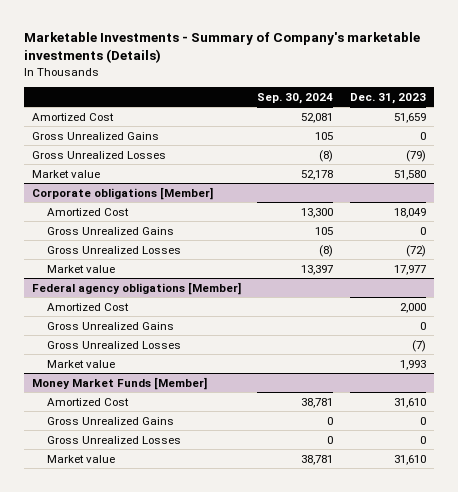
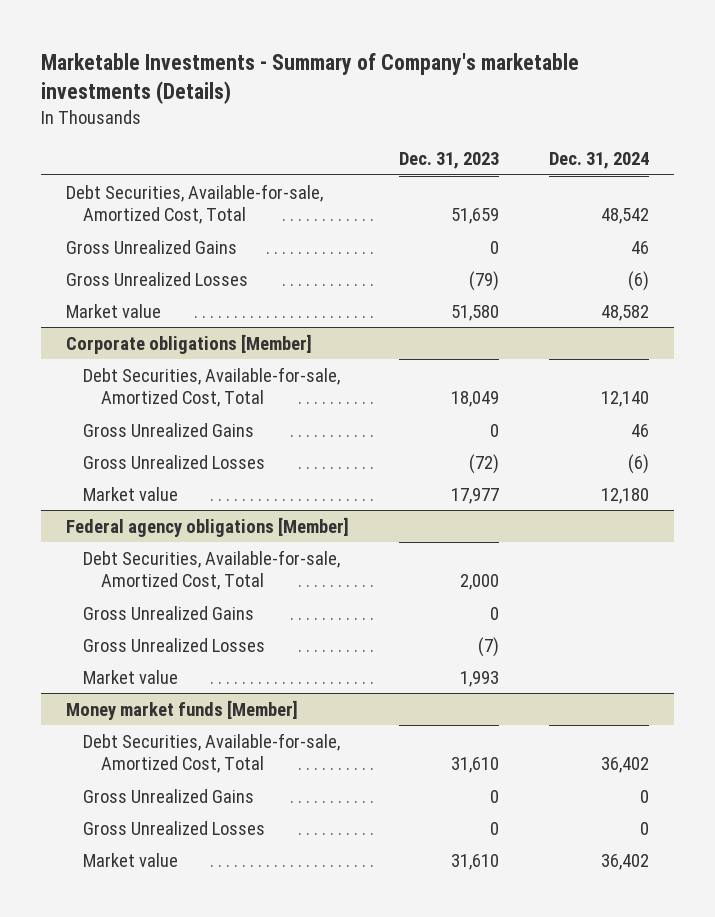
[257,92,334,104] Sep. 30, 2024 -> none
none -> [548,152,649,170] Dec. 31, 2024
[32,112,115,121] Amortized Cost -> [65,183,323,225] Debt Securities, Available-for-sale, Amortized Cost, Total
[46,207,129,216] Amortized Cost -> [83,366,341,408] Debt Securities, Available-for-sale, Amortized Cost, Total
[46,302,129,311] Amortized Cost -> [83,549,341,591] Debt Securities, Available-for-sale, Amortized Cost, Total
[32,376,208,390] Money Market Funds [Member] -> [65,699,298,720] Money market funds [Member]
[46,397,129,406] Amortized Cost -> [83,732,341,774] Debt Securities, Available-for-sale, Amortized Cost, Total

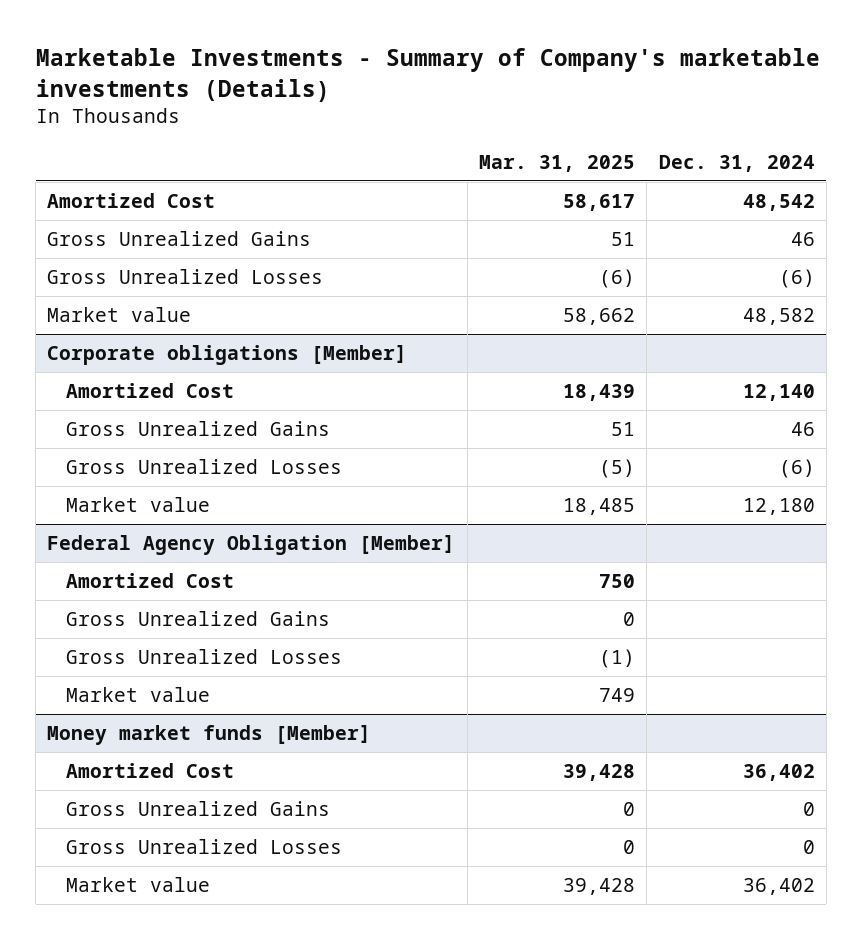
[398,152,499,170] Dec. 31, 2023 -> none
none -> [478,154,635,172] Mar. 31, 2025
[65,183,323,225] Debt Securities, Available-for-sale, Amortized Cost, Total -> [47,192,216,208] Amortized Cost
[83,366,341,408] Debt Securities, Available-for-sale, Amortized Cost, Total -> [65,382,234,398] Amortized Cost
[65,516,349,537] Federal agency obligations [Member] -> [47,534,456,555] Federal Agency Obligation [Member]
[83,549,341,591] Debt Securities, Available-for-sale, Amortized Cost, Total -> [65,572,234,588] Amortized Cost
[83,732,341,774] Debt Securities, Available-for-sale, Amortized Cost, Total -> [65,762,234,778] Amortized Cost

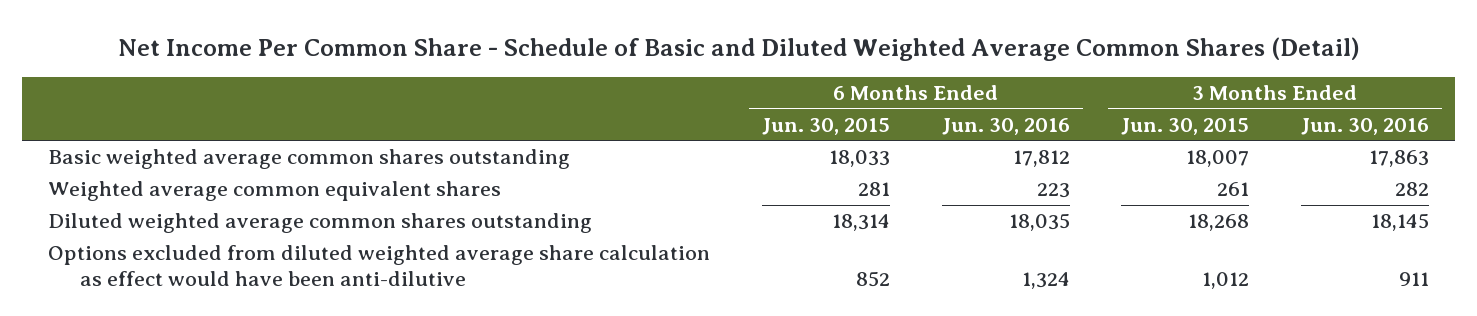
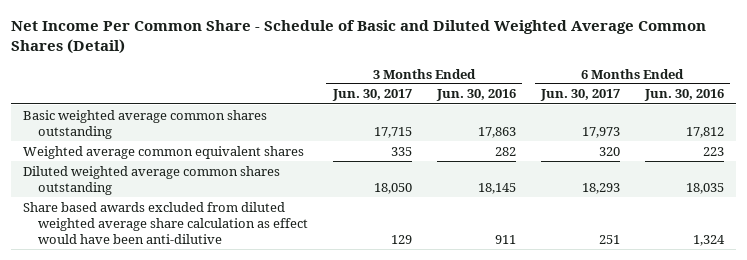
[762,117,891,135] Jun. 30, 2015 -> none
[1121,117,1250,135] Jun. 30, 2015 -> none
none -> [331,89,412,102] Jun. 30, 2017
none -> [539,89,620,102] Jun. 30, 2017
[48,245,711,286] Options excluded from diluted weighted average share calculation as effect would have been anti-dilutive -> [23,201,308,244] Share based awards excluded from diluted weighted average share calculation as effect would have been anti-dilutive

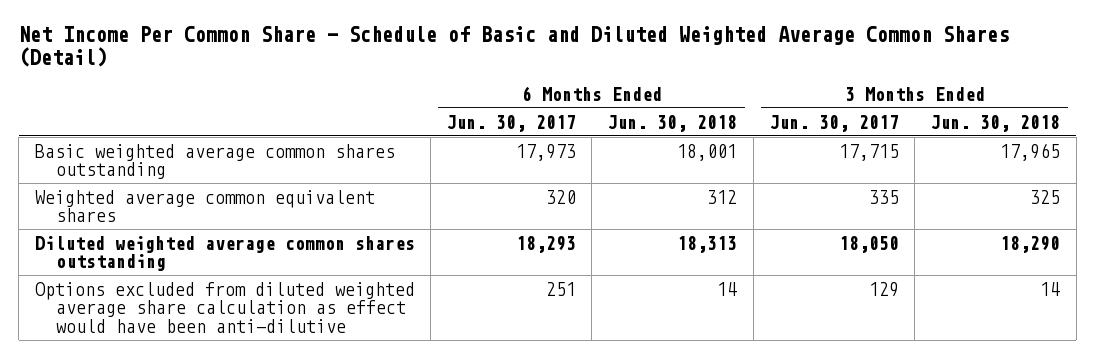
[435,89,516,102] Jun. 30, 2016 -> none
[643,89,724,102] Jun. 30, 2016 -> none
none -> [607,114,738,132] Jun. 30, 2018
none -> [930,114,1061,132] Jun. 30, 2018
[23,201,308,244] Share based awards excluded from diluted weighted average share calculation as effect would have been anti-dilutive -> [34,281,415,333] Options excluded from diluted weighted average share calculation as effect would have been anti-dilutive

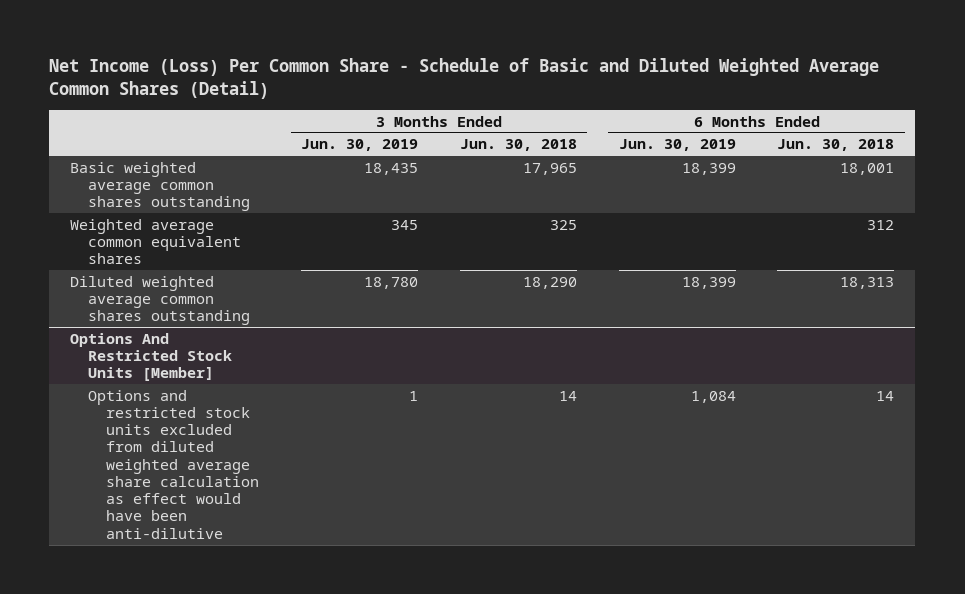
[18,25,1009,67] Net Income Per Common Share - Schedule of Basic and Diluted Weighted Average Common Shares (Detail) -> [49,58,880,100] Net Income (Loss) Per Common Share - Schedule of Basic and Diluted Weighted Average Common Shares (Detail)
[445,114,576,132] Jun. 30, 2017 -> none
[768,114,899,132] Jun. 30, 2017 -> none
none -> [301,139,419,152] Jun. 30, 2019
none -> [618,139,736,152] Jun. 30, 2019
none -> [70,332,233,382] Options And Restricted Stock Units [Member]
[34,281,415,333] Options excluded from diluted weighted average share calculation as effect would have been anti-dilutive -> [88,389,260,539] Options and restricted stock units excluded from diluted weighted average share calculation as effect would have been anti-dilutive

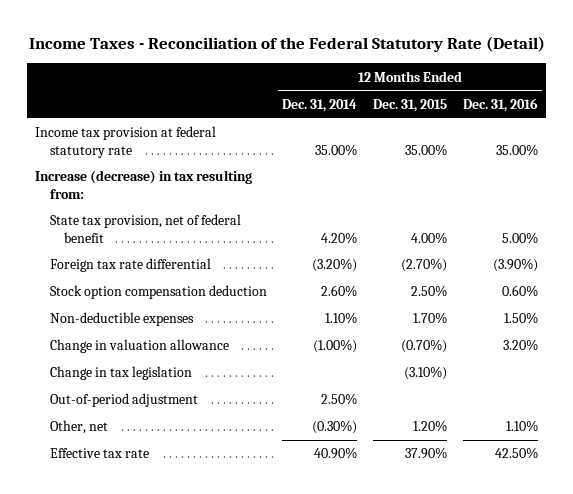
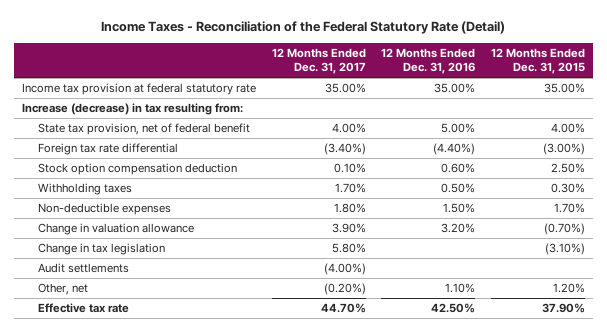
[282,99,358,113] Dec. 31, 2014 -> none
none -> [271,47,366,75] 12 Months Ended Dec. 31, 2017
[401,258,448,273] (2.70%) -> [543,143,586,156] (3.00%)
[493,258,539,273] (3.90%) -> [433,143,476,156] (4.40%)
none -> [38,183,133,196] Withholding taxes
[49,393,198,408] Out-of-period adjustment -> none
none -> [38,263,130,274] Audit settlements

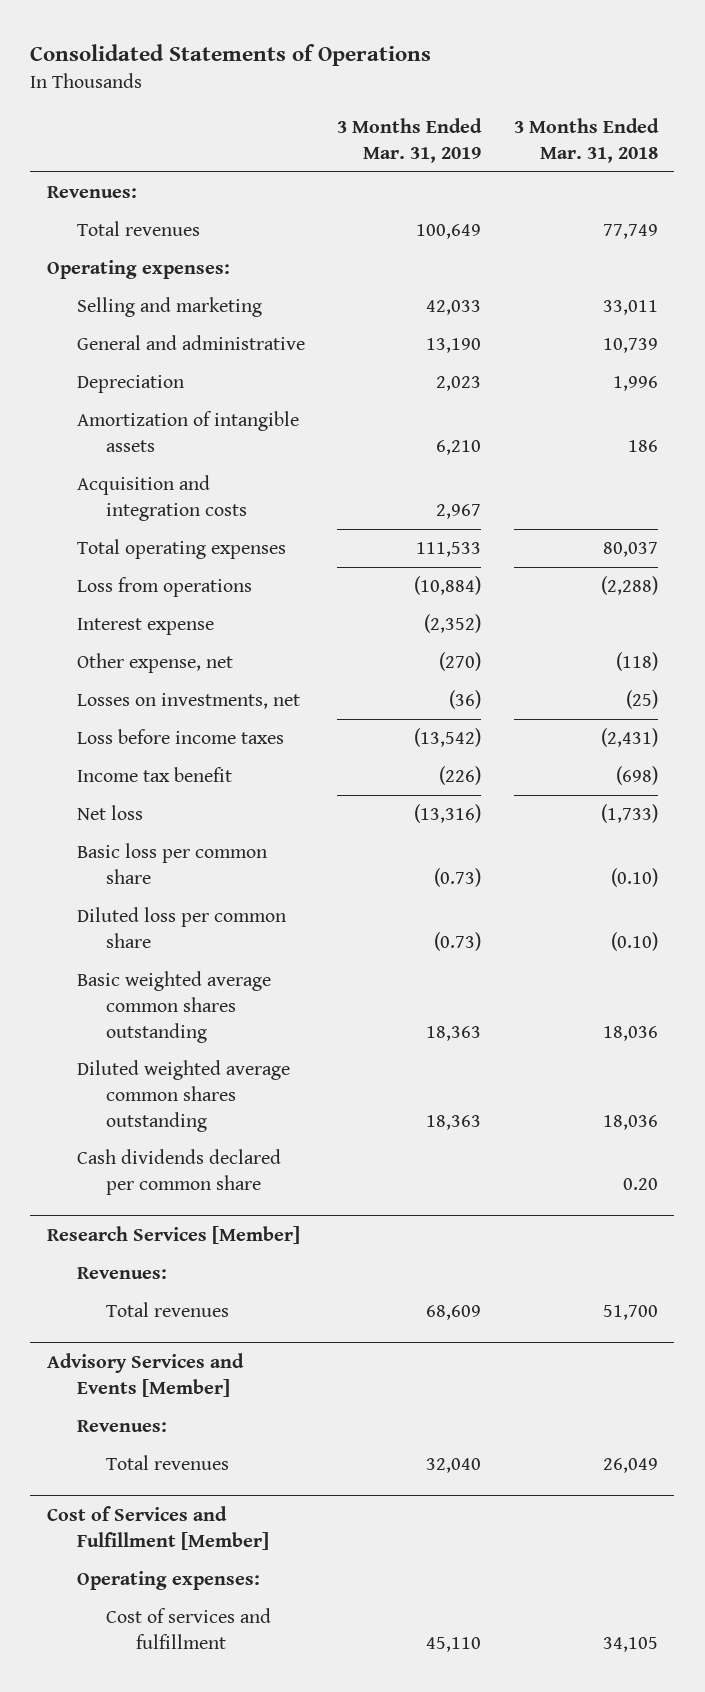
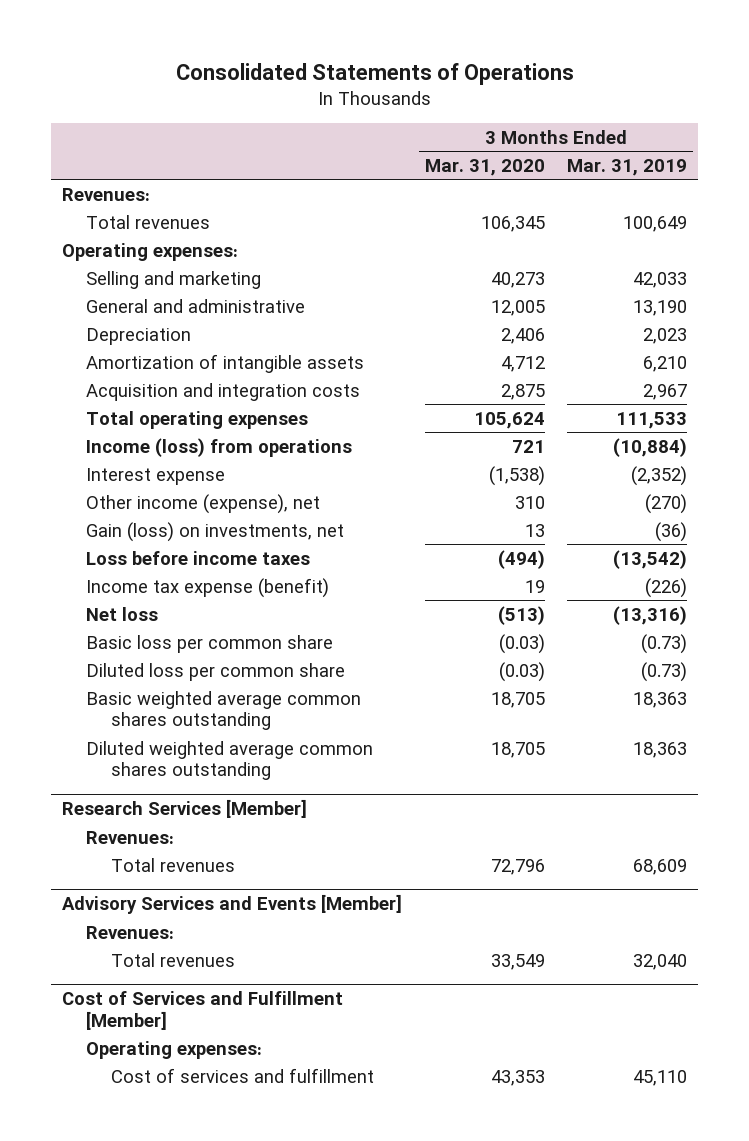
[514,118,660,164] 3 Months Ended Mar. 31, 2018 -> none
none -> [424,158,545,176] Mar. 31, 2020
[76,577,252,598] Loss from operations -> [86,437,353,457] Income (loss) from operations
[76,653,233,674] Other expense, net -> [86,493,321,514] Other income (expense), net
[76,693,300,710] Losses on investments, net -> [86,521,345,542] Gain (loss) on investments, net
[76,767,232,783] Income tax benefit -> [86,577,330,598] Income tax expense (benefit)
[76,1149,281,1195] Cash dividends declared per common share -> none

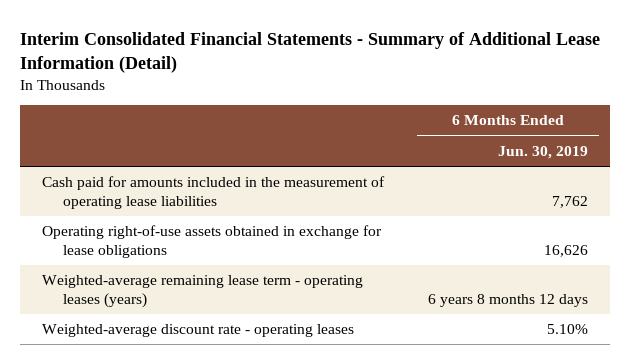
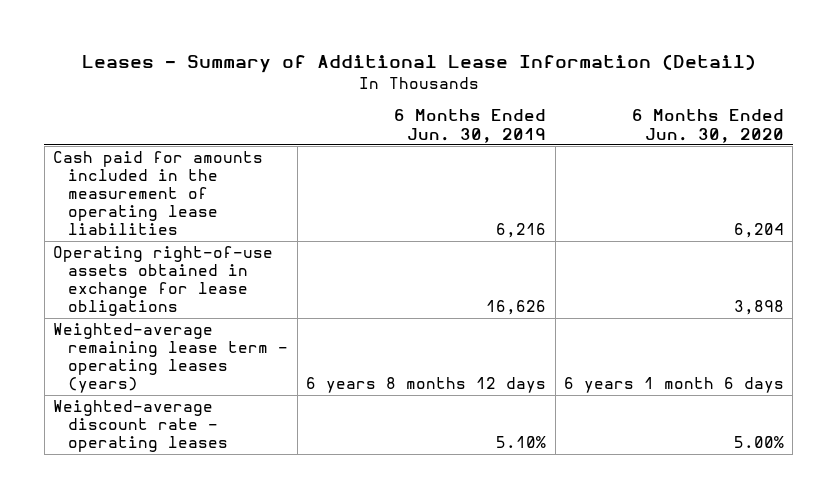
[20,31,601,73] Interim Consolidated Financial Statements - Summary of Additional Lease Information (Detail) -> [81,54,756,74] Leases - Summary of Additional Lease Information (Detail)
none -> [631,109,784,143] 6 Months Ended Jun. 30, 2020
[552,195,589,208] 7,762 -> [496,223,547,239] 6,216

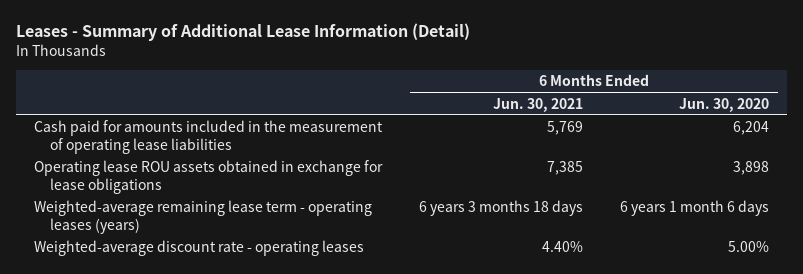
[394,109,547,143] 6 Months Ended Jun. 30, 2019 -> none
none -> [493,97,584,112] Jun. 30, 2021
[53,246,274,317] Operating right-of-use assets obtained in exchange for lease obligations -> [34,160,384,194] Operating lease ROU assets obtained in exchange for lease obligations

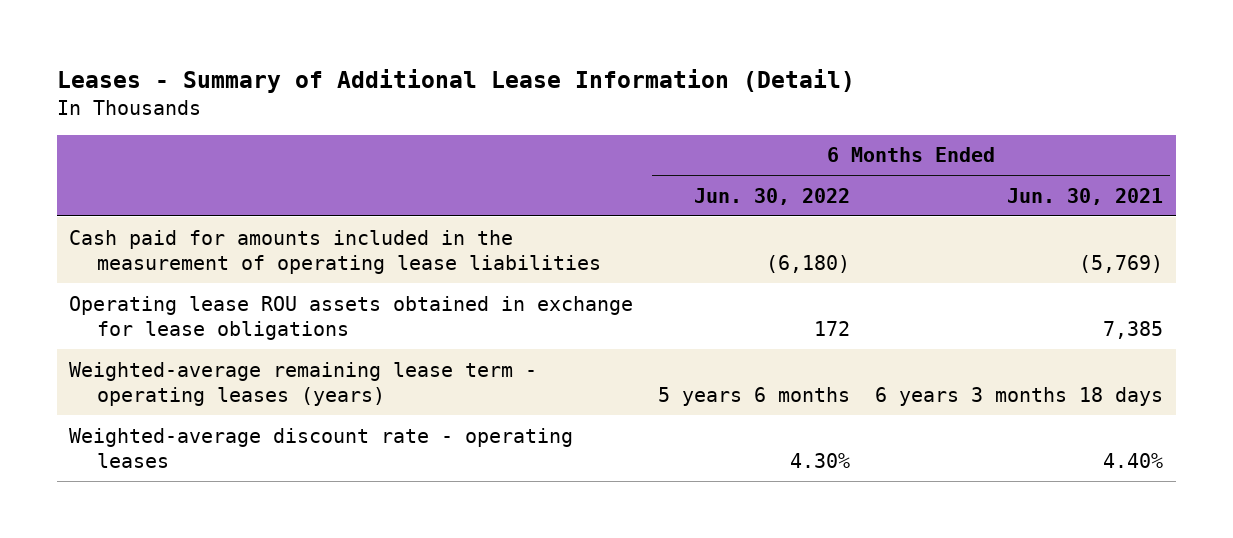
[678,97,769,112] Jun. 30, 2020 -> none
none -> [694,187,851,205] Jun. 30, 2022
[547,121,584,136] 5,769 -> [1079,254,1164,273] (5,769)

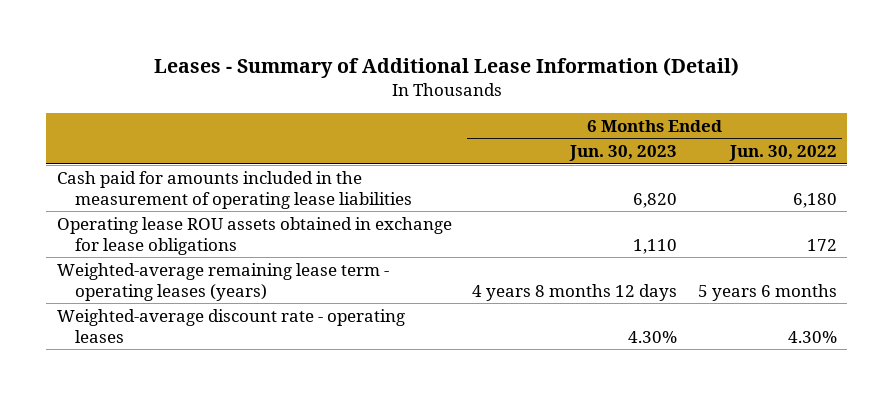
[1007,187,1164,205] Jun. 30, 2021 -> none
none -> [569,145,678,162] Jun. 30, 2023
[766,254,851,273] (6,180) -> [793,192,838,208] 6,180

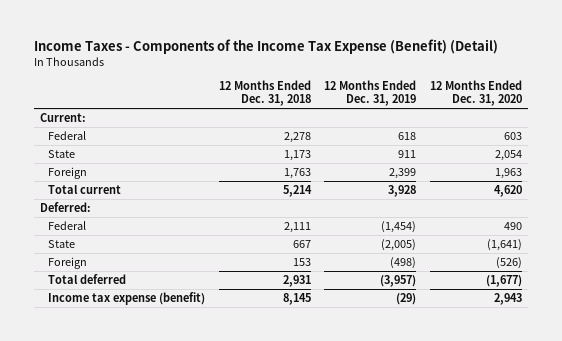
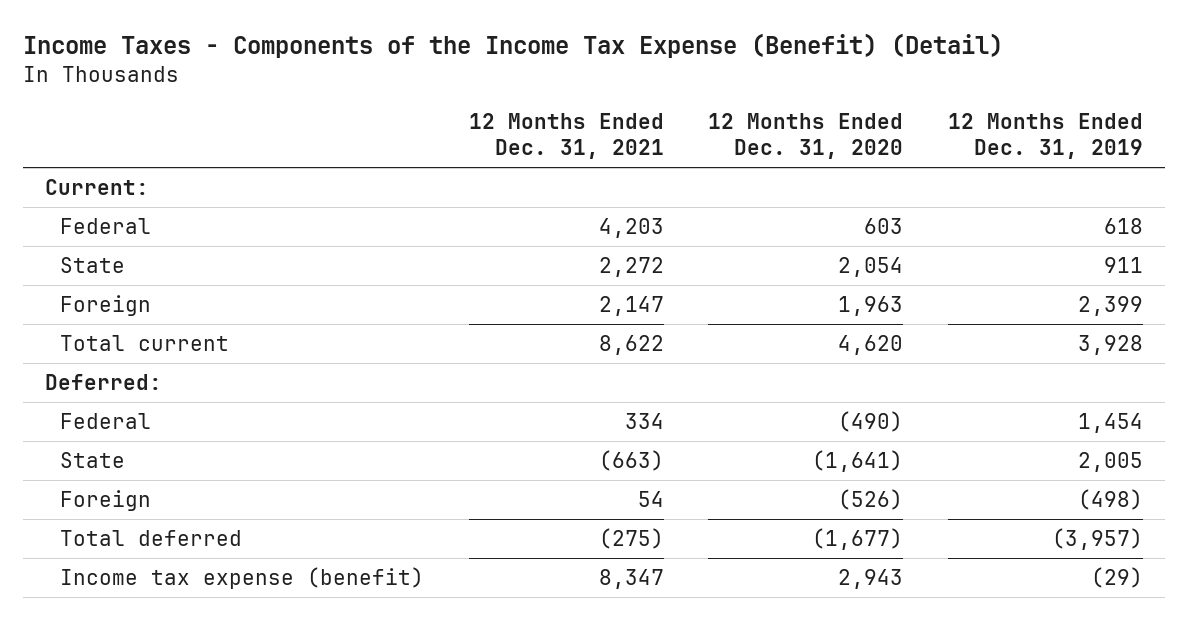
[218,80,311,107] 12 Months Ended Dec. 31, 2018 -> none
none -> [468,113,664,160] 12 Months Ended Dec. 31, 2021
[381,221,417,234] (1,454) -> [1078,412,1144,433] 1,454
[503,222,522,231] 490 -> [838,410,904,432] (490)
[381,239,417,252] (2,005) -> [1078,451,1144,472] 2,005

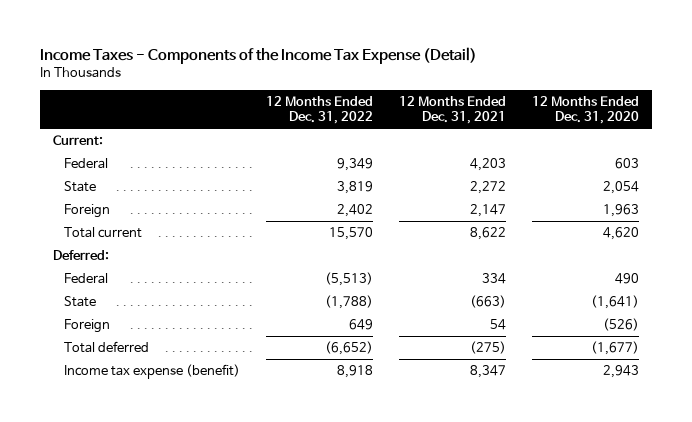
[22,33,1003,59] Income Taxes - Components of the Income Tax Expense (Benefit) (Detail) -> [40,46,478,64] Income Taxes - Components of the Income Tax Expense (Detail)
[948,113,1144,160] 12 Months Ended Dec. 31, 2019 -> none
none -> [266,95,374,125] 12 Months Ended Dec. 31, 2022
[838,410,904,432] (490) -> [615,273,640,285] 490

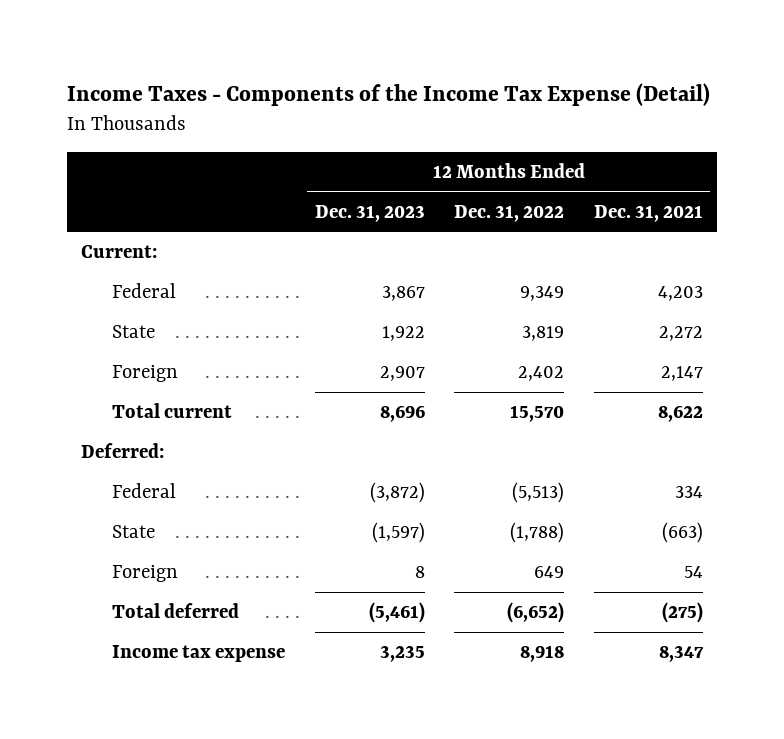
[532,95,640,125] 12 Months Ended Dec. 31, 2020 -> none
none -> [314,204,425,222] Dec. 31, 2023
[64,364,241,380] Income tax expense (benefit) -> [112,645,286,663] Income tax expense

